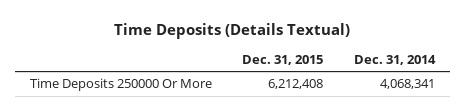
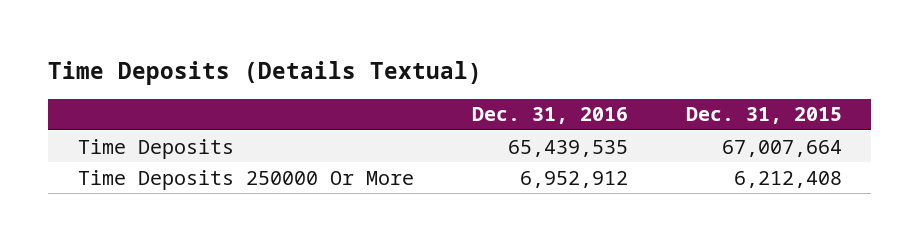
[353,54,436,65] Dec. 31, 2014 -> none
none -> [471,107,628,125] Dec. 31, 2016
none -> [77,138,234,159] Time Deposits

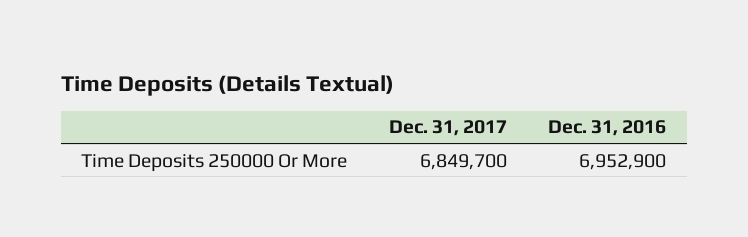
[686,107,843,125] Dec. 31, 2015 -> none
none -> [388,120,507,137] Dec. 31, 2017
[77,138,234,159] Time Deposits -> none
[519,170,628,188] 6,952,912 -> [579,153,667,170] 6,952,900

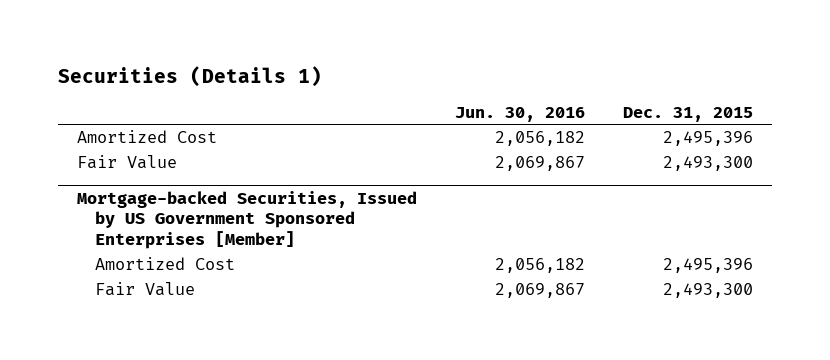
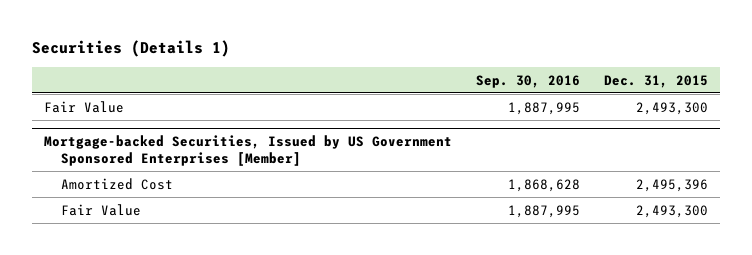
[454,106,585,122] Jun. 30, 2016 -> none
none -> [476,74,581,88] Sep. 30, 2016
[76,130,217,144] Amortized Cost -> none

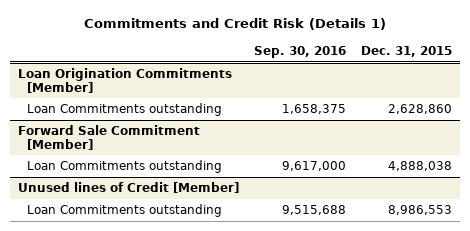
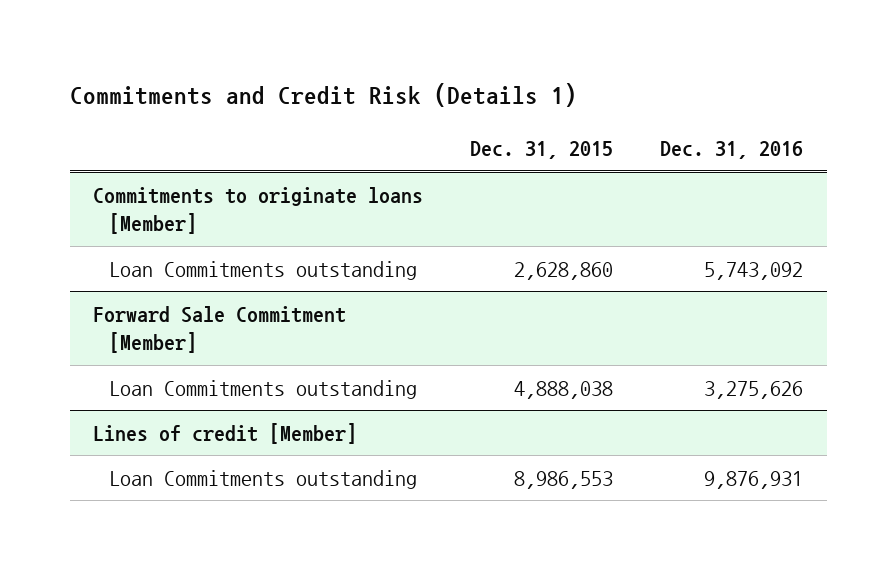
[254,45,347,58] Sep. 30, 2016 -> none
none -> [660,140,804,159] Dec. 31, 2016
[17,68,232,93] Loan Origination Commitments [Member] -> [93,186,424,234] Commitments to originate loans [Member]
[17,182,239,194] Unused lines of Credit [Member] -> [93,422,358,444] Lines of credit [Member]

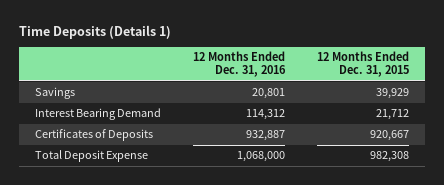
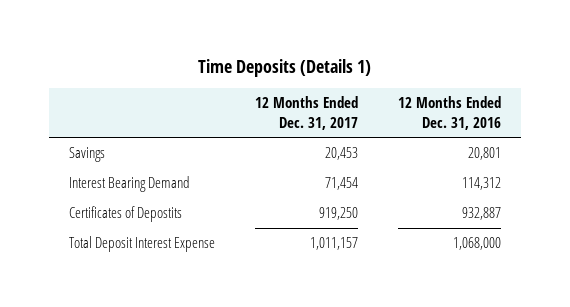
[316,51,409,78] 12 Months Ended Dec. 31, 2015 -> none
none -> [255,96,359,130] 12 Months Ended Dec. 31, 2017
[34,129,153,142] Certificates of Deposits -> [69,206,183,223] Certificates of Depostits
[34,150,148,163] Total Deposit Expense -> [69,236,216,253] Total Deposit Interest Expense

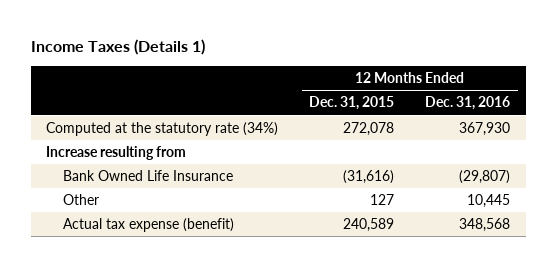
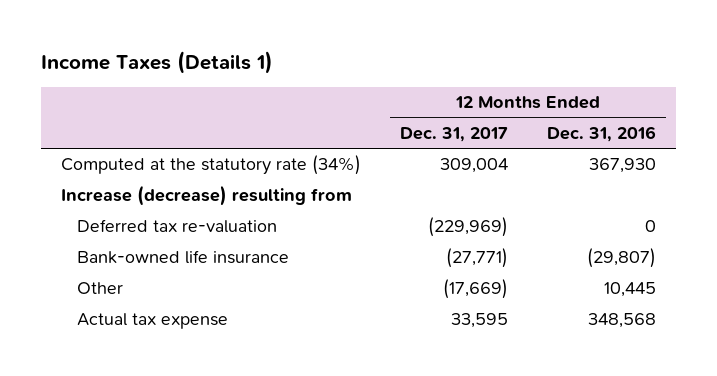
[309,96,395,111] Dec. 31, 2015 -> none
none -> [400,127,509,143] Dec. 31, 2017
[46,146,187,161] Increase resulting from -> [60,185,352,207] Increase (decrease) resulting from
none -> [76,219,277,234] Deferred tax re-valuation
[63,170,234,182] Bank Owned Life Insurance -> [76,250,289,265] Bank-owned life insurance
[63,218,235,233] Actual tax expense (benefit) -> [76,313,228,330] Actual tax expense

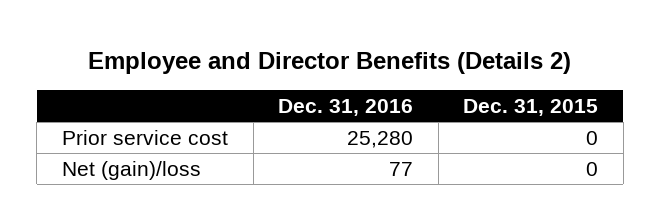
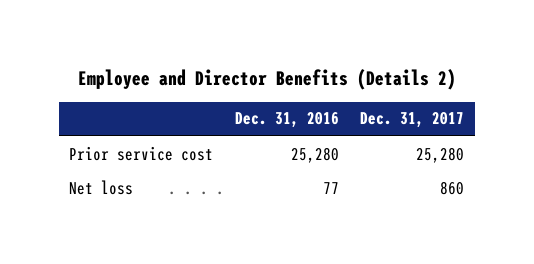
[463,98,599,116] Dec. 31, 2015 -> none
none -> [360,112,465,129] Dec. 31, 2017
[62,160,202,180] Net (gain)/loss -> [69,179,134,195] Net loss

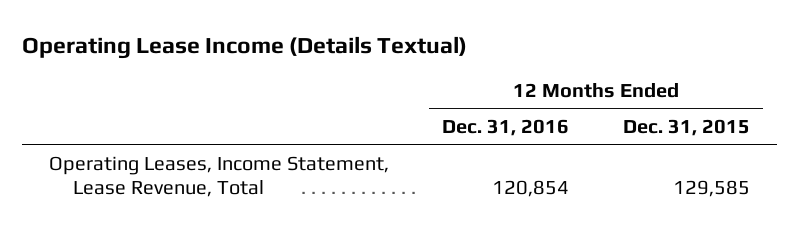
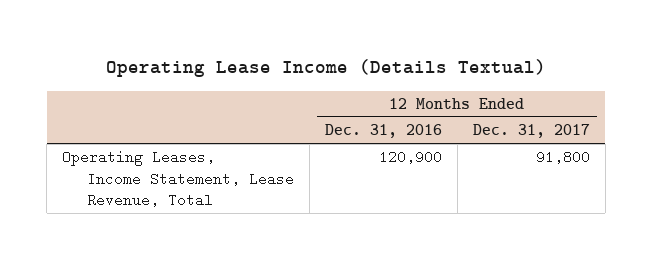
[622,119,750,137] Dec. 31, 2015 -> none
none -> [472,124,590,139] Dec. 31, 2017
[492,179,570,197] 120,854 -> [378,150,442,165] 120,900

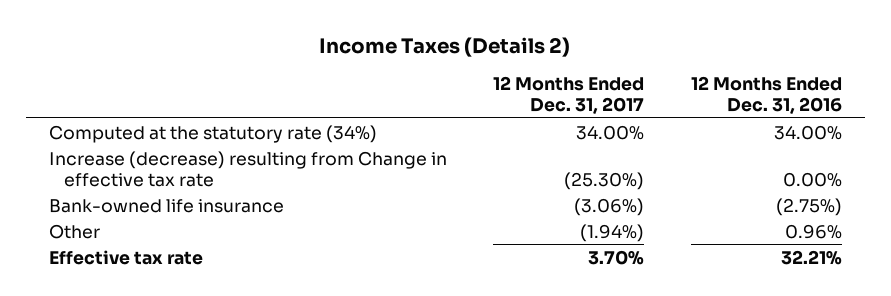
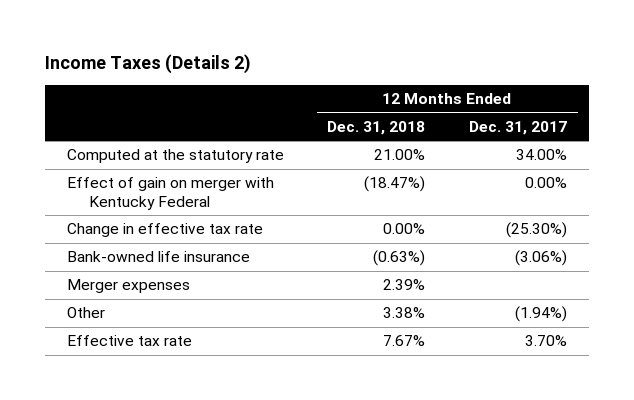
[690,75,842,114] 12 Months Ended Dec. 31, 2016 -> none
none -> [327,120,426,135] Dec. 31, 2018
[48,124,377,143] Computed at the statutory rate (34%) -> [66,149,284,164] Computed at the statutory rate
none -> [66,177,274,211] Effect of gain on merger with Kentucky Federal
[48,150,447,187] Increase (decrease) resulting from Change in effective tax rate -> [66,223,263,238] Change in effective tax rate
none -> [66,279,190,294] Merger expenses

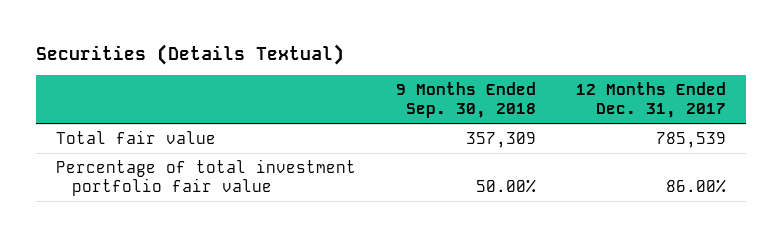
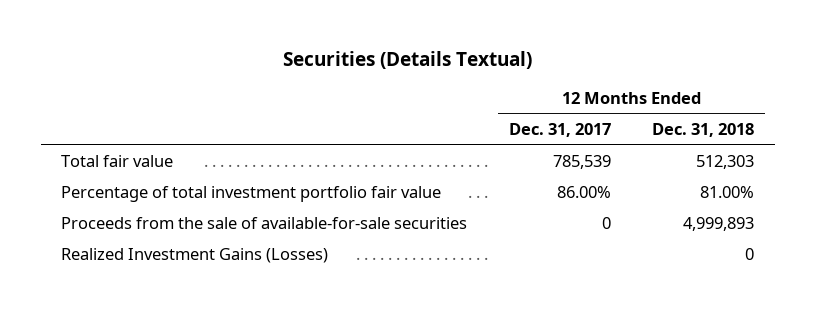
[395,81,536,118] 9 Months Ended Sep. 30, 2018 -> none
none -> [652,123,755,138] Dec. 31, 2018
none -> [61,217,468,230] Proceeds from the sale of available-for-sale securities
none -> [61,248,329,264] Realized Investment Gains (Losses)

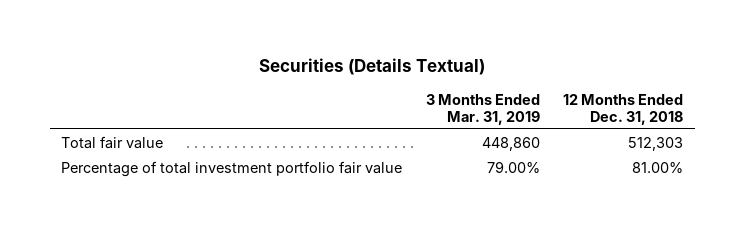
[508,123,611,138] Dec. 31, 2017 -> none
none -> [425,93,540,125] 3 Months Ended Mar. 31, 2019
[61,217,468,230] Proceeds from the sale of available-for-sale securities -> none
[61,248,329,264] Realized Investment Gains (Losses) -> none

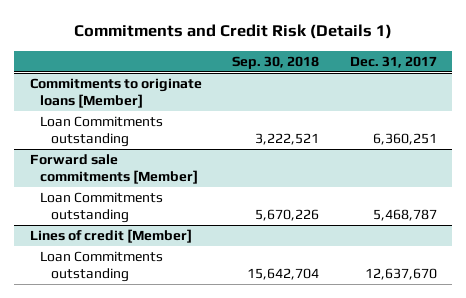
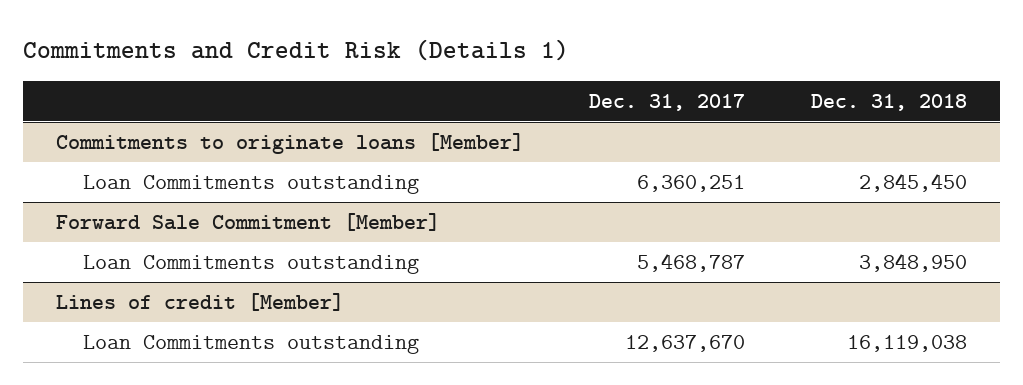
[232,55,320,69] Sep. 30, 2018 -> none
none -> [810,93,967,111] Dec. 31, 2018
[29,154,199,185] Forward sale commitments [Member] -> [56,212,441,231] Forward Sale Commitment [Member]

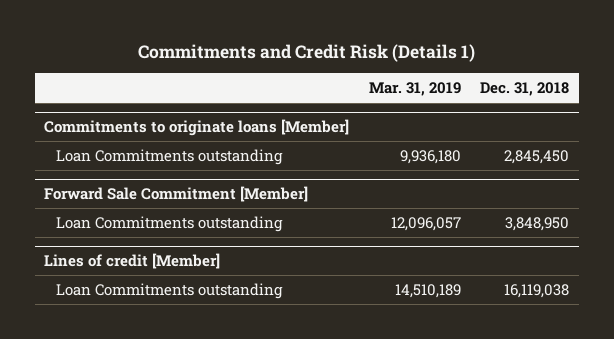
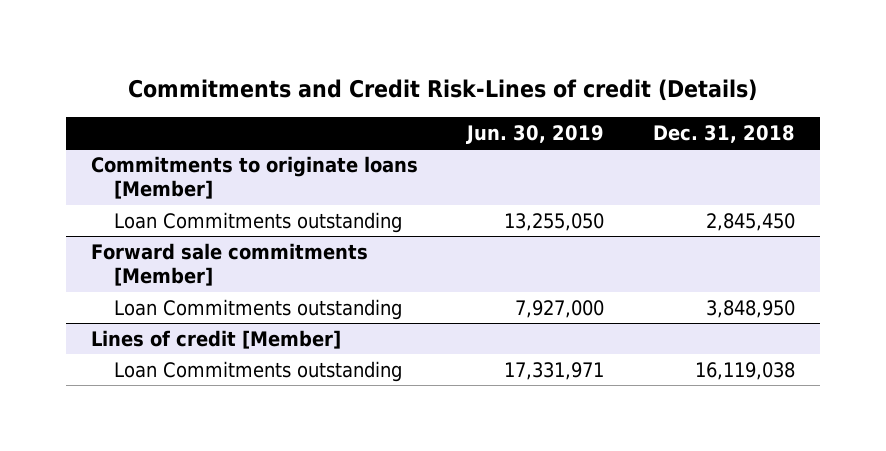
[137,44,475,63] Commitments and Credit Risk (Details 1) -> [127,78,757,101] Commitments and Credit Risk-Lines of credit (Details)
[368,82,461,97] Mar. 31, 2019 -> none
none -> [465,124,604,144] Jun. 30, 2019
[44,186,309,203] Forward Sale Commitment [Member] -> [90,242,368,287] Forward sale commitments [Member]

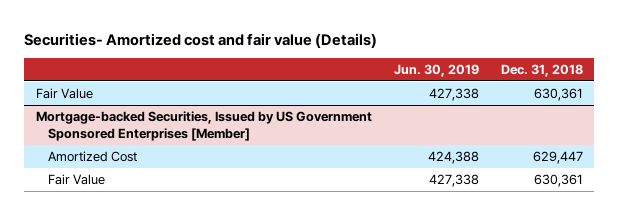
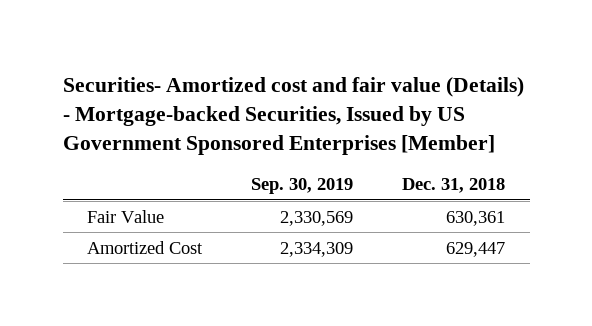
[24,32,378,48] Securities- Amortized cost and fair value (Details) -> [62,76,524,155] Securities- Amortized cost and fair value (Details) - Mortgage-backed Securities, Issued by US Government Sponsored Enterprises [Member]
[393,63,479,77] Jun. 30, 2019 -> none
none -> [251,178,354,195] Sep. 30, 2019
[35,111,372,141] Mortgage-backed Securities, Issued by US Government Sponsored Enterprises [Member] -> none
[47,174,105,186] Fair Value -> none

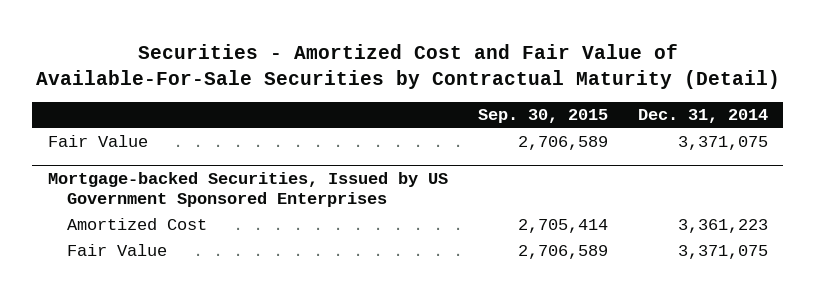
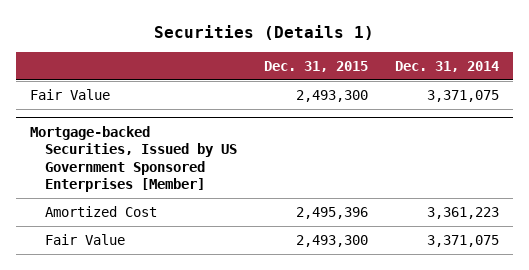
[35,43,780,90] Securities - Amortized Cost and Fair Value of Available-For-Sale Securities by Contractual Maturity (Detail) -> [154,24,375,40] Securities (Details 1)
[477,109,608,124] Sep. 30, 2015 -> none
none -> [264,61,369,73] Dec. 31, 2015
[47,171,448,208] Mortgage-backed Securities, Issued by US Government Sponsored Enterprises -> [29,125,237,193] Mortgage-backed Securities, Issued by US Government Sponsored Enterprises [Member]

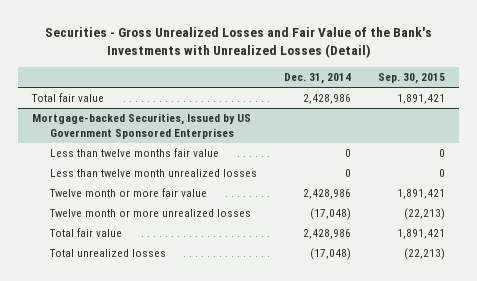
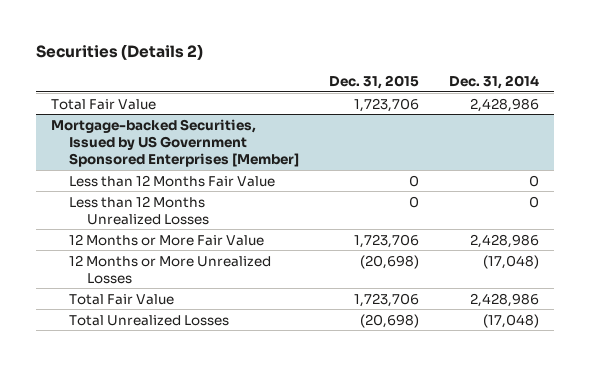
[44,26,432,58] Securities - Gross Unrealized Losses and Fair Value of the Bank's Investments with Unrealized Losses (Detail) -> [35,43,203,60] Securities (Details 2)
[378,72,446,84] Sep. 30, 2015 -> none
none -> [328,75,419,90] Dec. 31, 2015
[31,93,105,103] Total fair value -> [50,98,156,110] Total Fair Value
[32,113,252,139] Mortgage-backed Securities, Issued by US Government Sponsored Enterprises -> [50,118,299,167] Mortgage-backed Securities, Issued by US Government Sponsored Enterprises [Member]
[49,148,219,158] Less than twelve months fair value -> [68,174,275,187] Less than 12 Months Fair Value
[49,169,257,178] Less than twelve month unrealized losses -> [68,195,210,225] Less than 12 Months Unrealized Losses
[48,188,207,198] Twelve month or more fair value -> [68,233,264,246] 12 Months or More Fair Value
[48,209,251,218] Twelve month or more unrealized losses -> [68,254,271,284] 12 Months or More Unrealized Losses
[48,228,122,238] Total fair value -> [68,293,174,305] Total Fair Value
[48,249,166,258] Total unrealized losses -> [68,314,229,326] Total Unrealized Losses

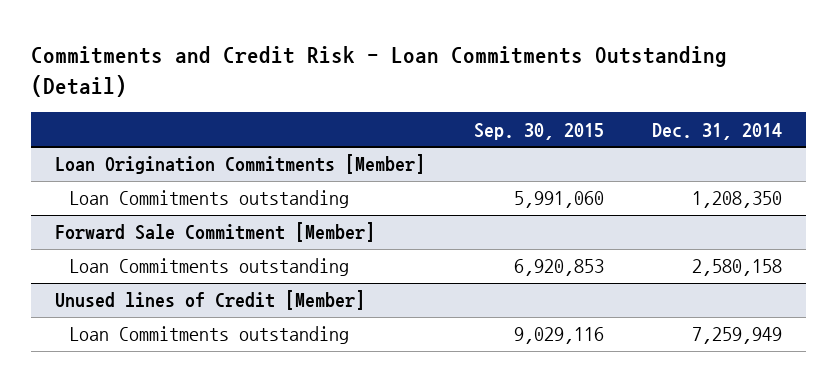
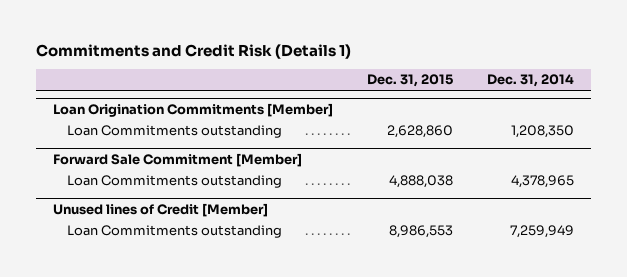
[31,45,728,97] Commitments and Credit Risk - Loan Commitments Outstanding (Detail) -> [35,43,351,59] Commitments and Credit Risk (Details 1)
[473,122,604,140] Sep. 30, 2015 -> none
none -> [367,74,454,88] Dec. 31, 2015
[691,259,782,277] 2,580,158 -> [511,175,575,189] 4,378,965

